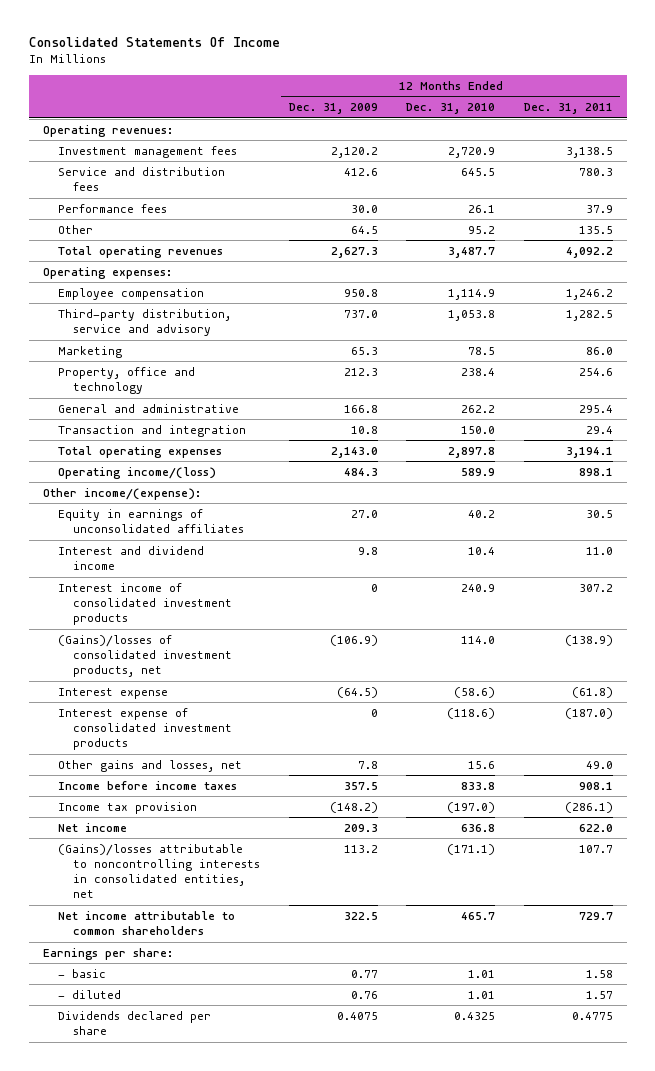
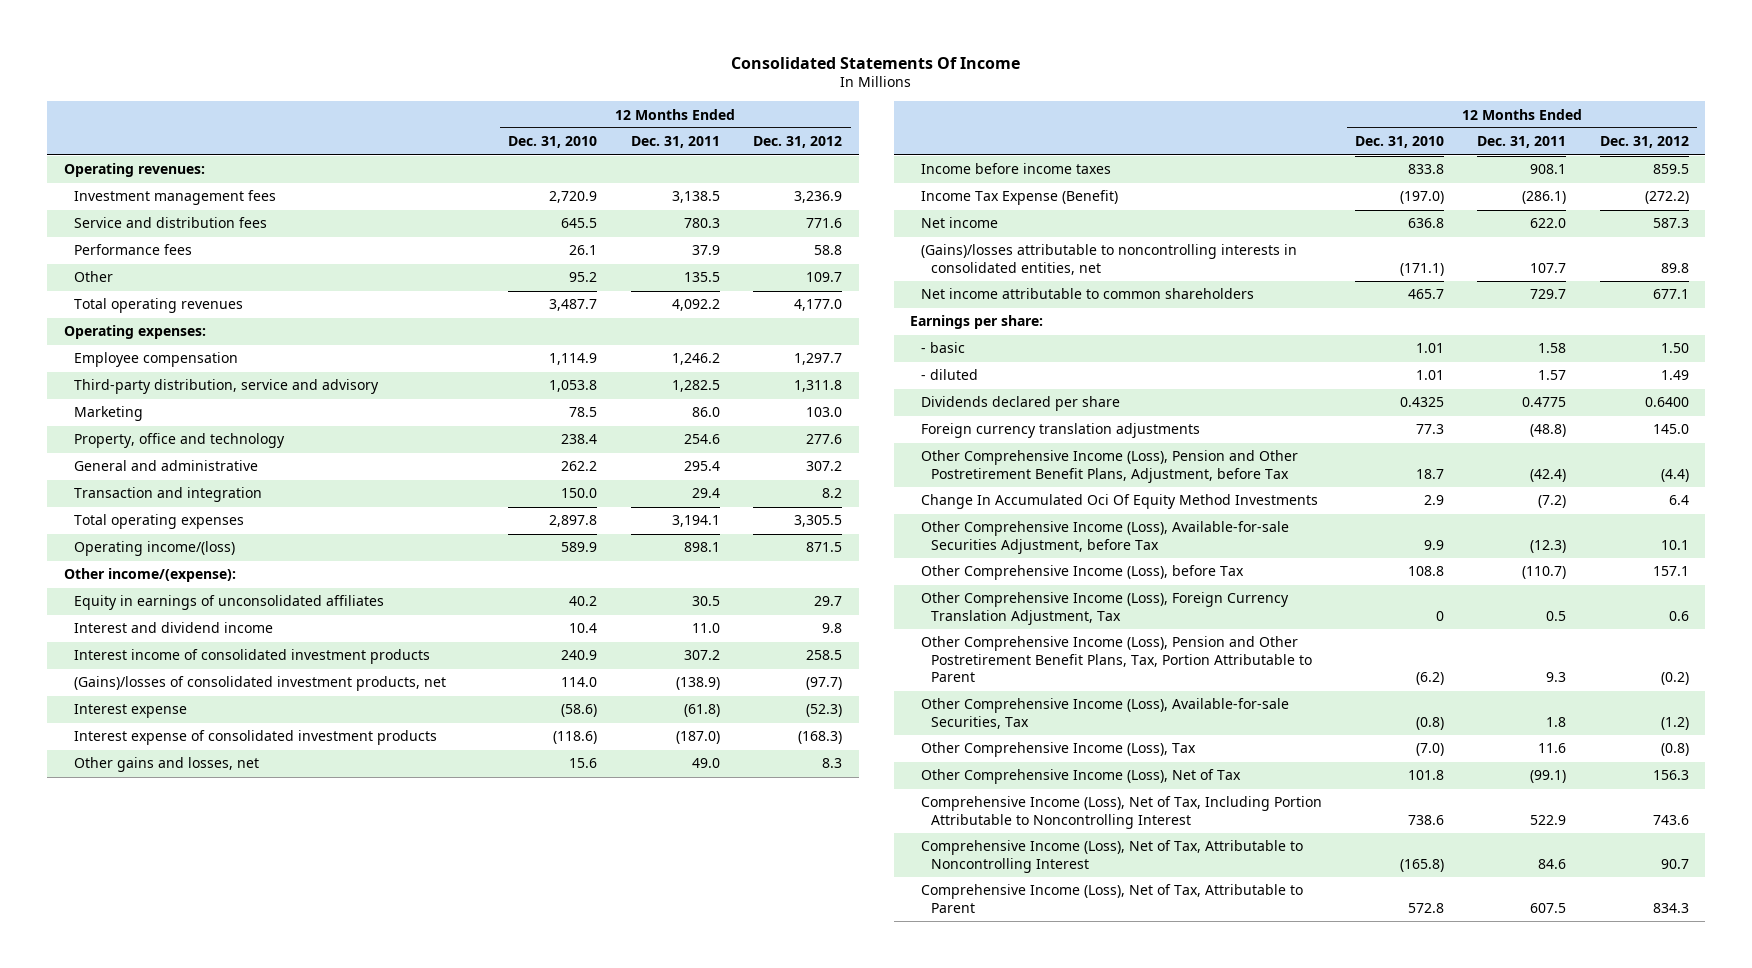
[288,103,378,115] Dec. 31, 2009 -> none
none -> [753,136,843,149] Dec. 31, 2012
[57,801,197,814] Income tax provision -> [920,190,1118,206] Income Tax Expense (Benefit)
none -> [920,423,1200,439] Foreign currency translation adjustments
none -> [920,450,1298,483] Other Comprehensive Income (Loss), Pension and Other Postretirement Benefit Plans, Adjustment, before Tax
none -> [920,494,1318,510] Change In Accumulated Oci Of Equity Method Investments
none -> [920,521,1289,554] Other Comprehensive Income (Loss), Available-for-sale Securities Adjustment, before Tax
none -> [920,565,1244,581] Other Comprehensive Income (Loss), before Tax
none -> [920,592,1289,625] Other Comprehensive Income (Loss), Foreign Currency Translation Adjustment, Tax
none -> [920,636,1313,683] Other Comprehensive Income (Loss), Pension and Other Postretirement Benefit Plans, Tax, Portion Attributable to Parent
none -> [920,698,1289,729] Other Comprehensive Income (Loss), Available-for-sale Securities, Tax
none -> [920,742,1196,758] Other Comprehensive Income (Loss), Tax
none -> [920,769,1241,785] Other Comprehensive Income (Loss), Net of Tax
none -> [920,796,1322,829] Comprehensive Income (Loss), Net of Tax, Including Portion Attributable to Noncontrolling Interest
none -> [920,840,1303,873] Comprehensive Income (Loss), Net of Tax, Attributable to Noncontrolling Interest
none -> [920,884,1303,913] Comprehensive Income (Loss), Net of Tax, Attributable to Parent

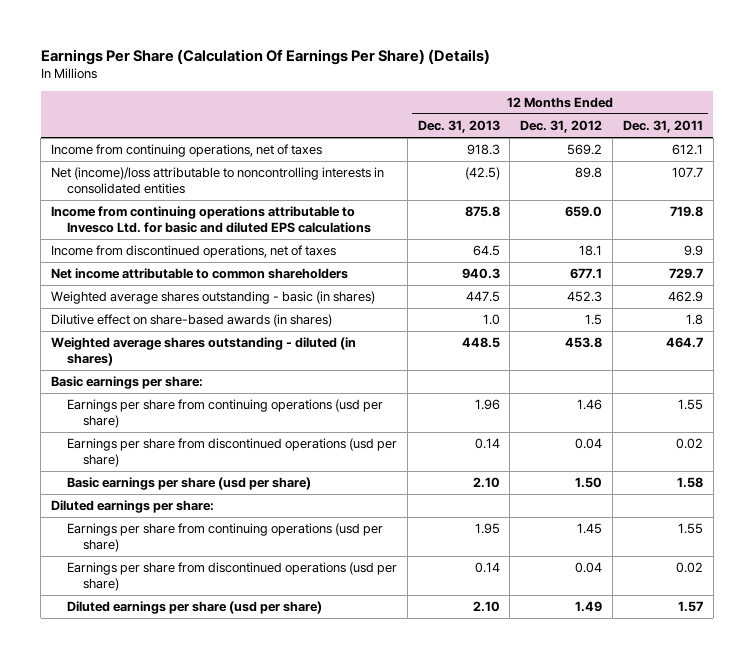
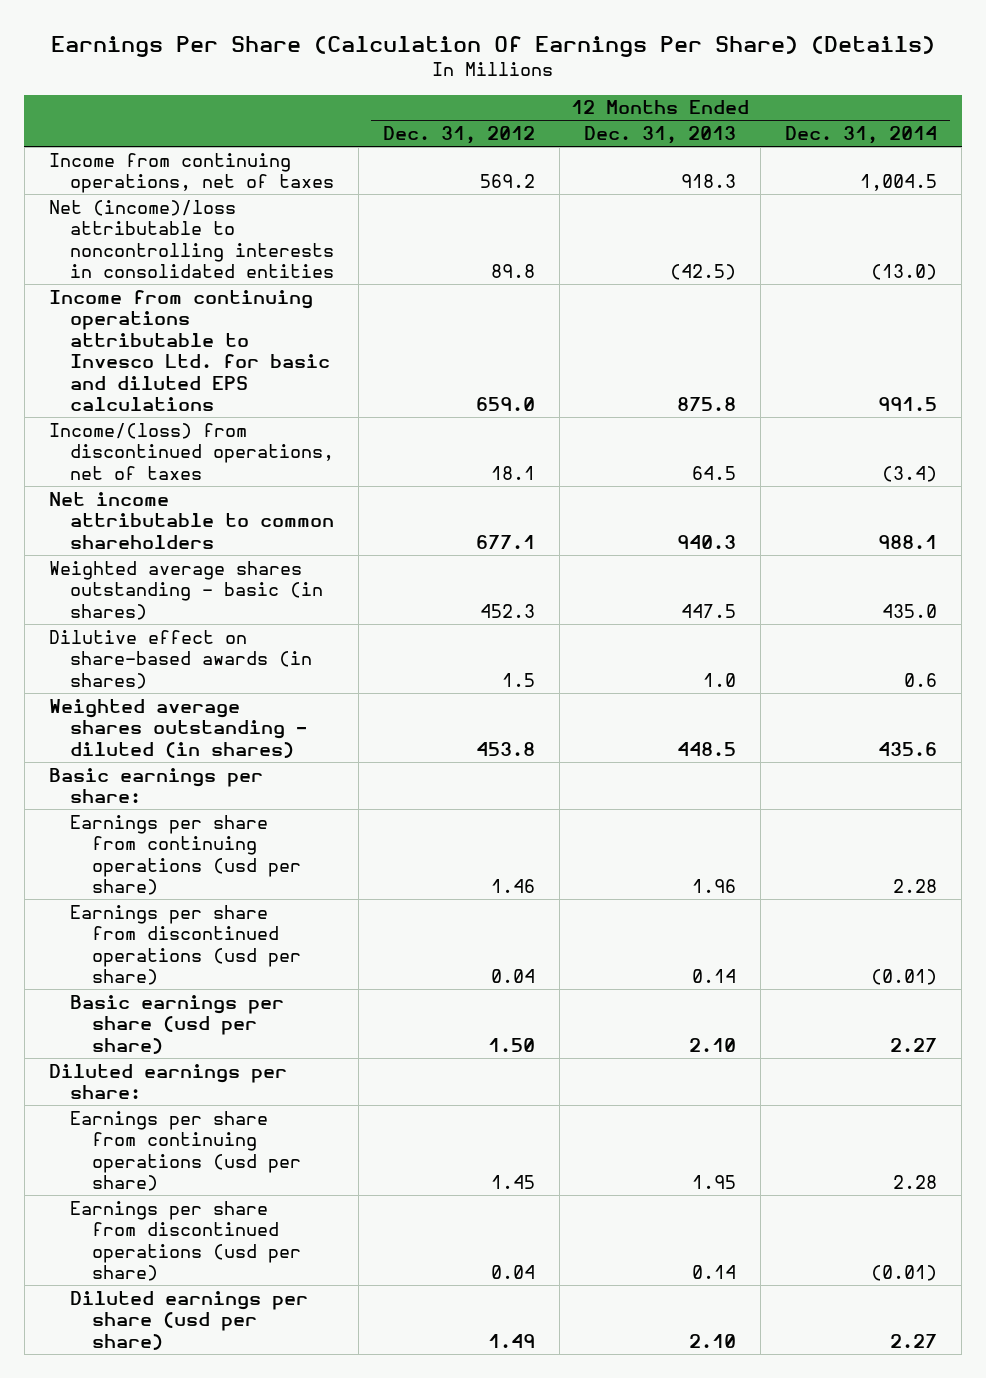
[622,120,703,134] Dec. 31, 2011 -> none
none -> [785,126,938,145] Dec. 31, 2014
[50,245,336,259] Income from discontinued operations, net of taxes -> [48,422,335,480] Income/(loss) from discontinued operations, net of taxes

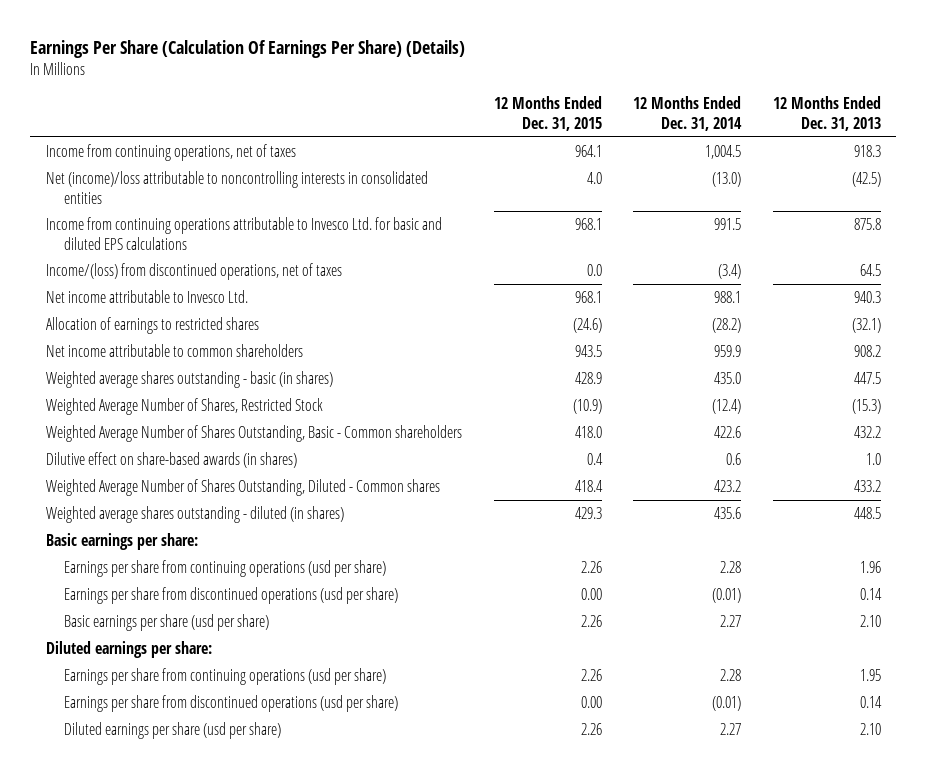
[383,126,536,145] Dec. 31, 2012 -> none
none -> [493,96,602,132] 12 Months Ended Dec. 31, 2015
none -> [45,289,248,303] Net income attributable to Invesco Ltd.
none -> [45,316,259,334] Allocation of earnings to restricted shares
[677,534,737,549] 940.3 -> [853,344,881,357] 908.2
[878,534,938,549] 988.1 -> [714,344,742,357] 959.9
none -> [45,397,323,415] Weighted Average Number of Shares, Restricted Stock
none -> [45,424,462,442] Weighted Average Number of Shares Outstanding, Basic - Common shareholders
none -> [45,478,440,496] Weighted Average Number of Shares Outstanding, Diluted - Common shares

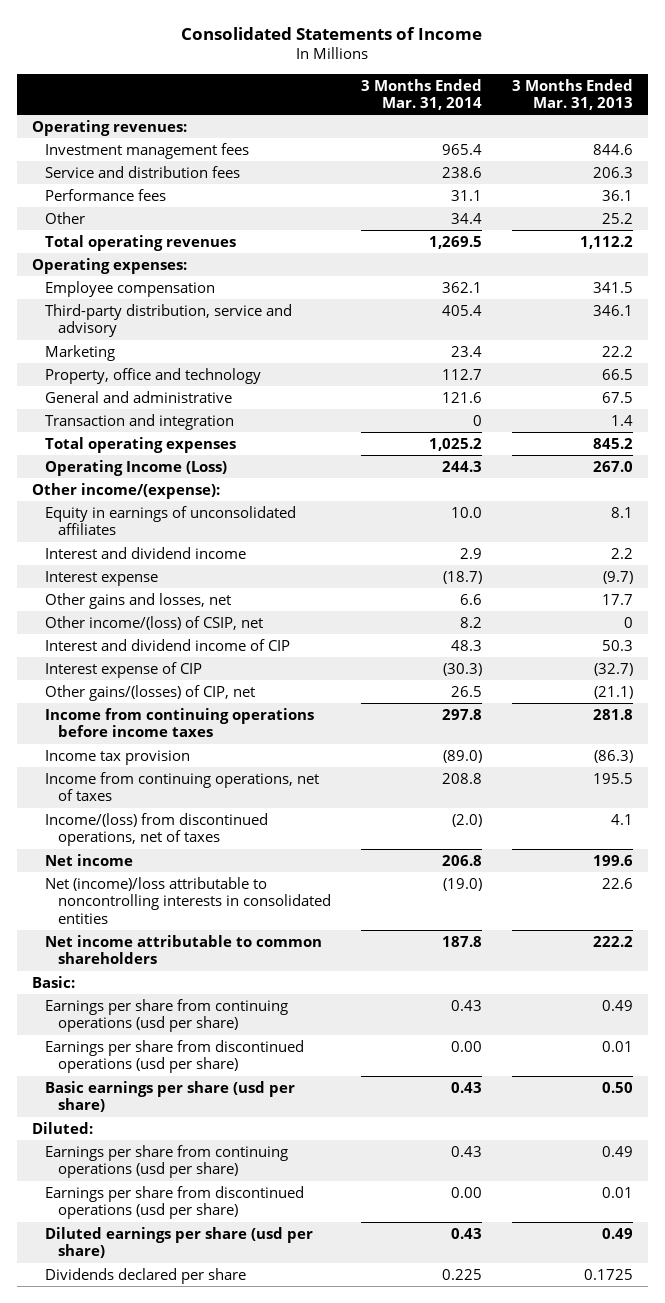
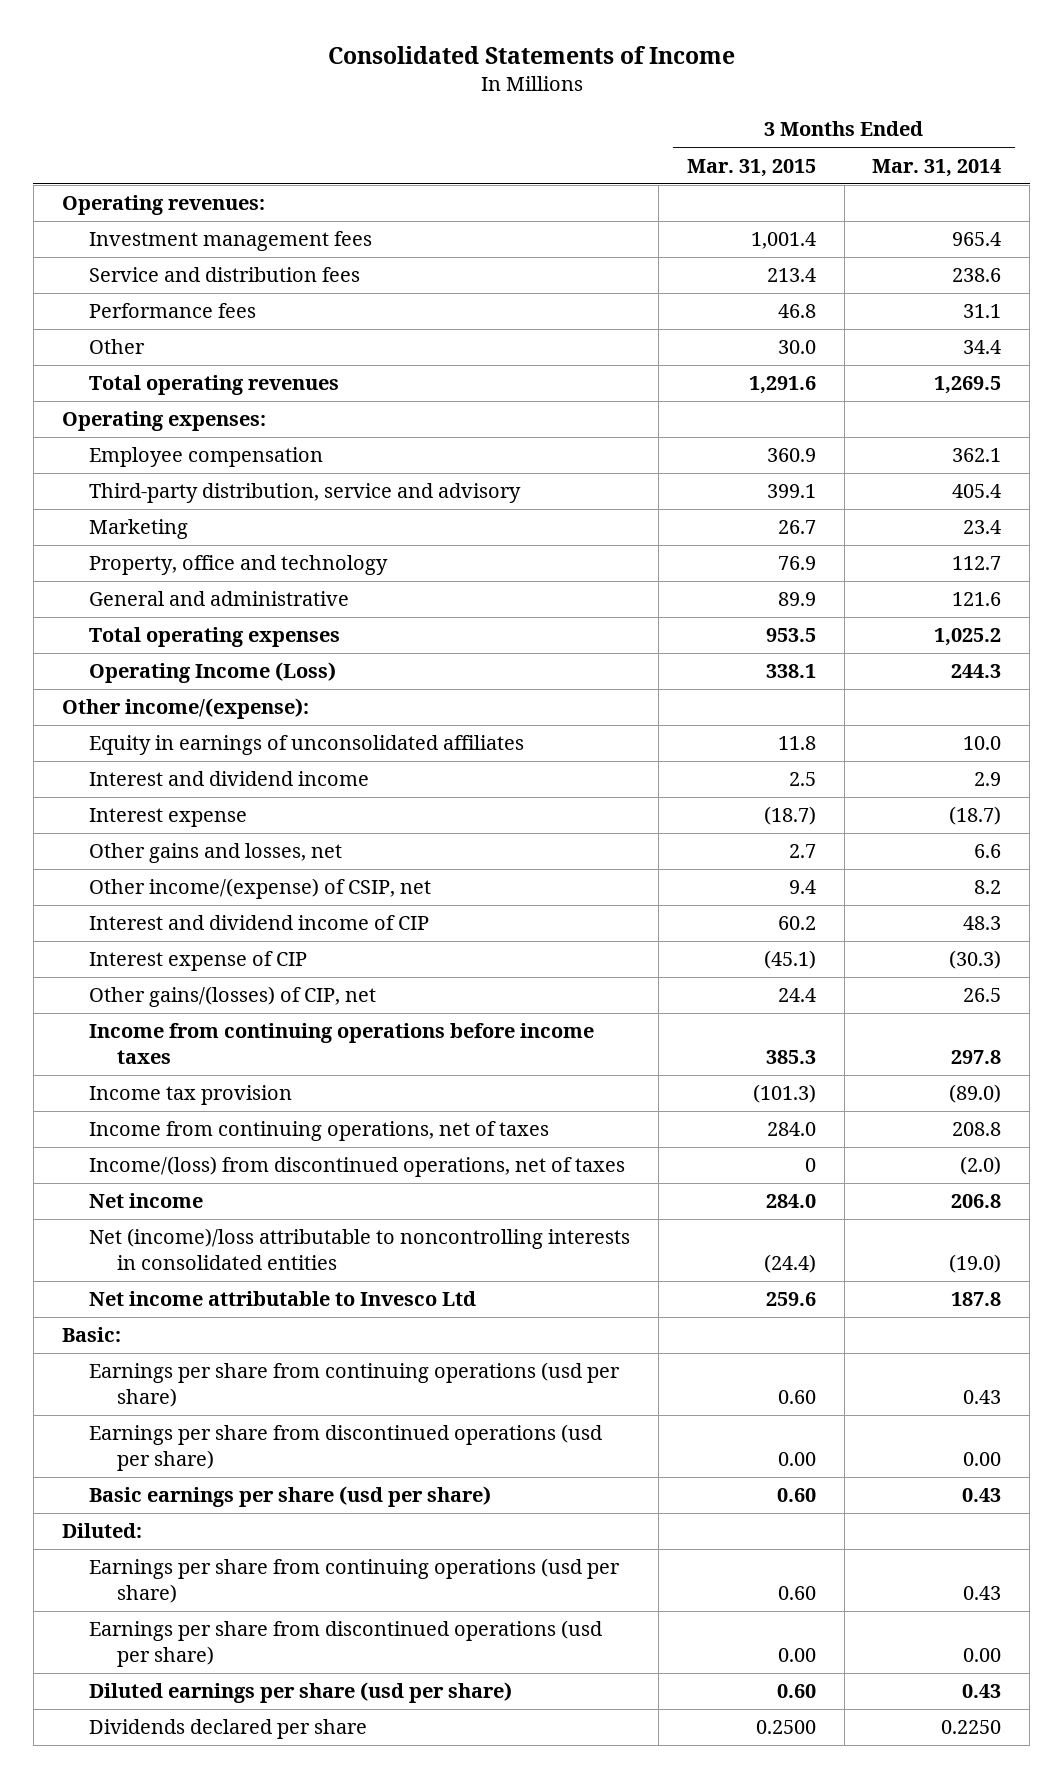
[511,78,633,111] 3 Months Ended Mar. 31, 2013 -> none
none -> [686,158,816,177] Mar. 31, 2015
[45,413,235,430] Transaction and integration -> none
[45,615,264,630] Other income/(loss) of CSIP, net -> [89,878,432,900] Other income/(expense) of CSIP, net
[45,934,323,965] Net income attributable to common shareholders -> [89,1291,477,1307] Net income attributable to Invesco Ltd
[442,1268,483,1280] 0.225 -> [941,1720,1002,1735] 0.2250

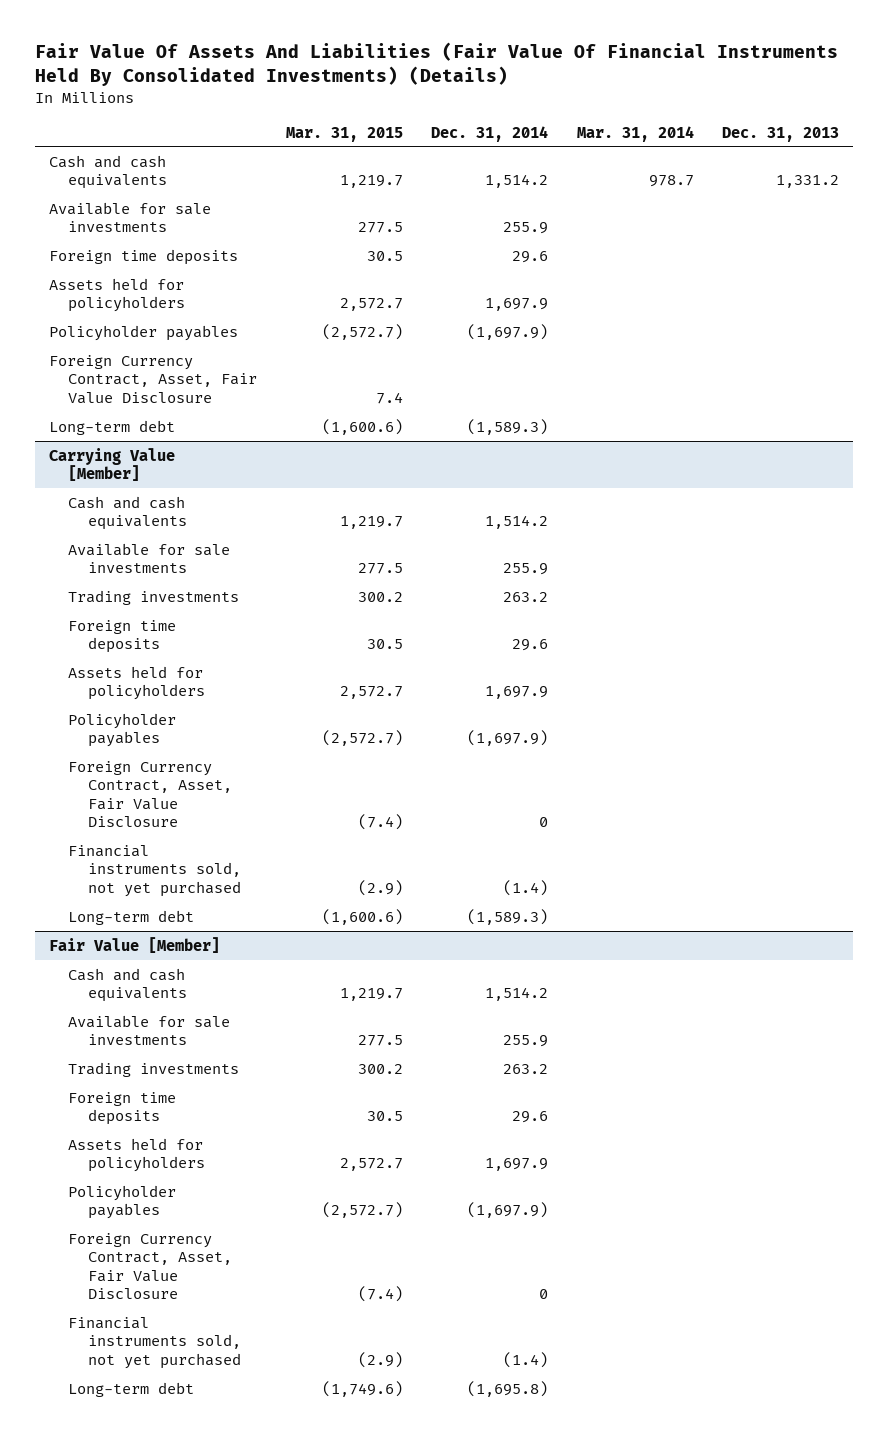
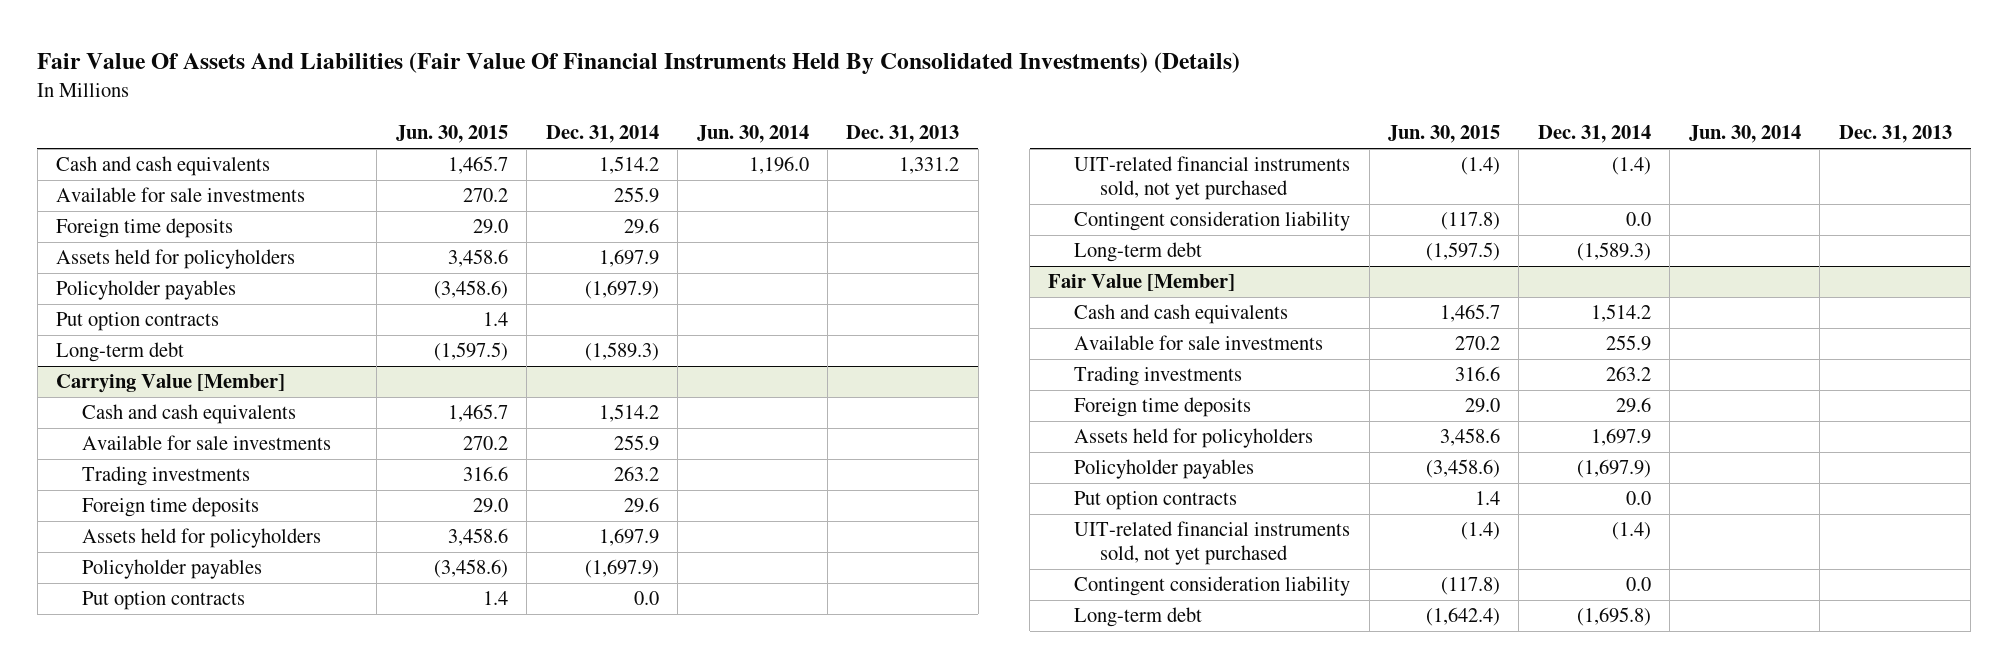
[285,126,403,142] Mar. 31, 2015 -> none
[576,125,694,142] Mar. 31, 2014 -> none
none -> [395,125,508,144] Jun. 30, 2015
none -> [696,125,809,144] Jun. 30, 2014
[48,354,258,404] Foreign Currency Contract, Asset, Fair Value Disclosure -> [56,312,220,332] Put option contracts
[68,760,232,828] Foreign Currency Contract, Asset, Fair Value Disclosure -> none
none -> [81,591,245,611] Put option contracts
[68,844,241,897] Financial instruments sold, not yet purchased -> [1074,156,1351,201] UIT-related financial instruments sold, not yet purchased
none -> [1074,211,1351,232] Contingent consideration liability
[68,1232,232,1300] Foreign Currency Contract, Asset, Fair Value Disclosure -> none
none -> [1074,491,1238,511] Put option contracts
[68,1316,241,1369] Financial instruments sold, not yet purchased -> [1074,521,1351,566] UIT-related financial instruments sold, not yet purchased
none -> [1074,576,1351,597] Contingent consideration liability

